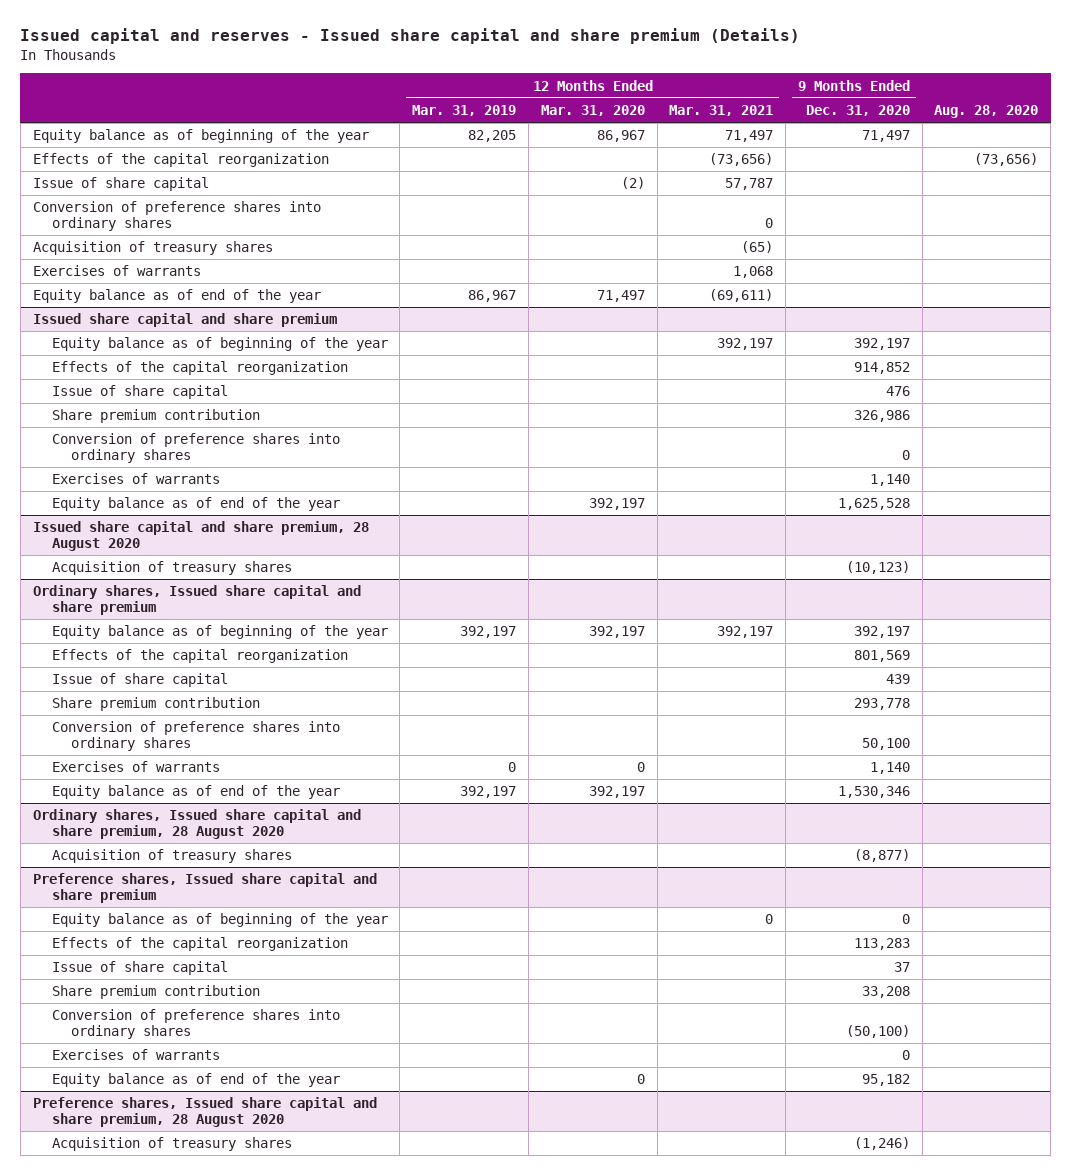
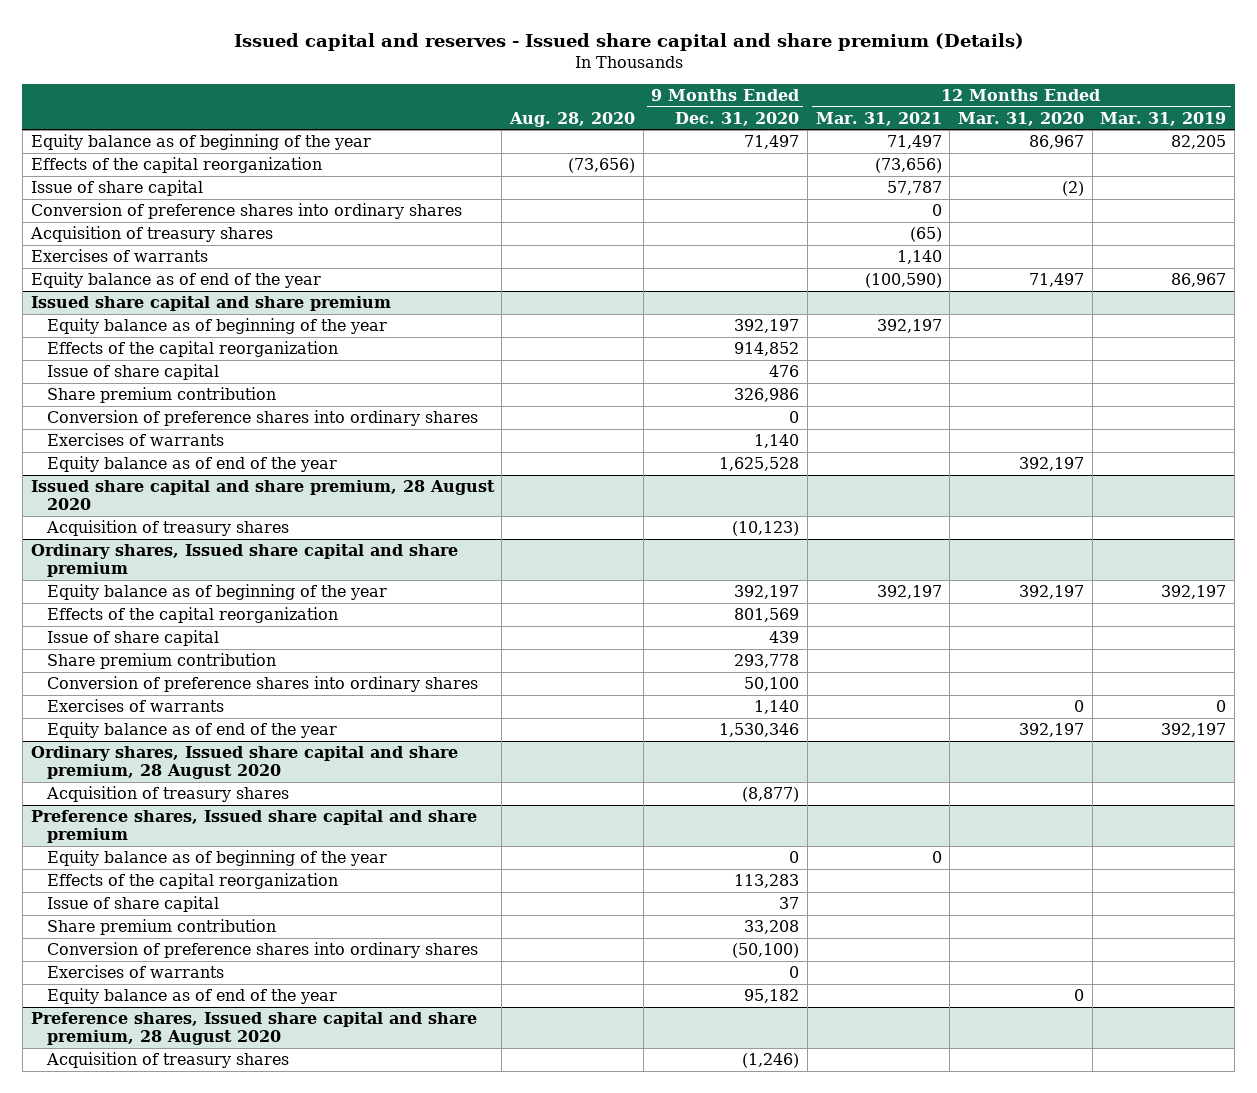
[733,266,774,279] 1,068 -> [896,250,942,265] 1,140
[709,289,774,303] (69,611) -> [864,273,942,289] (100,590)

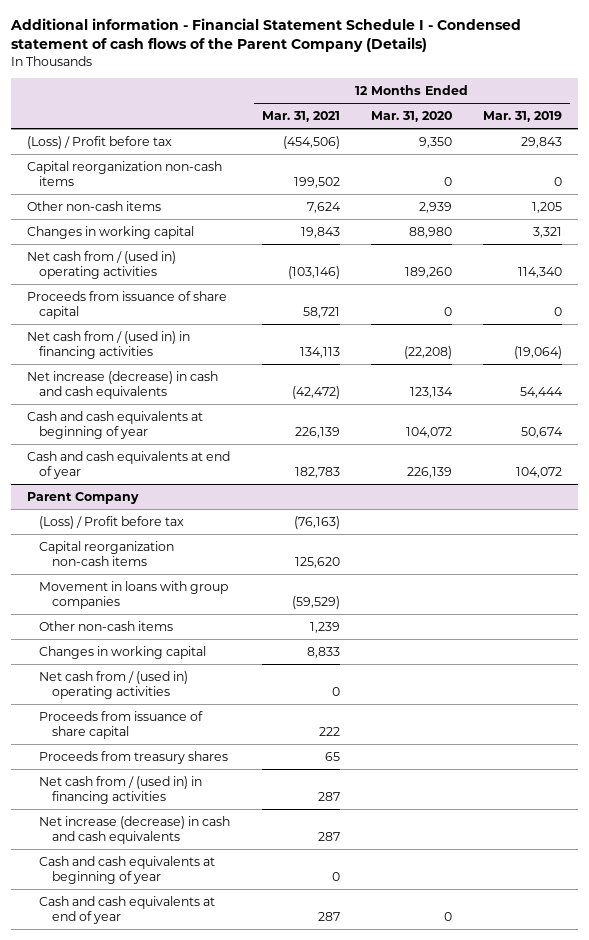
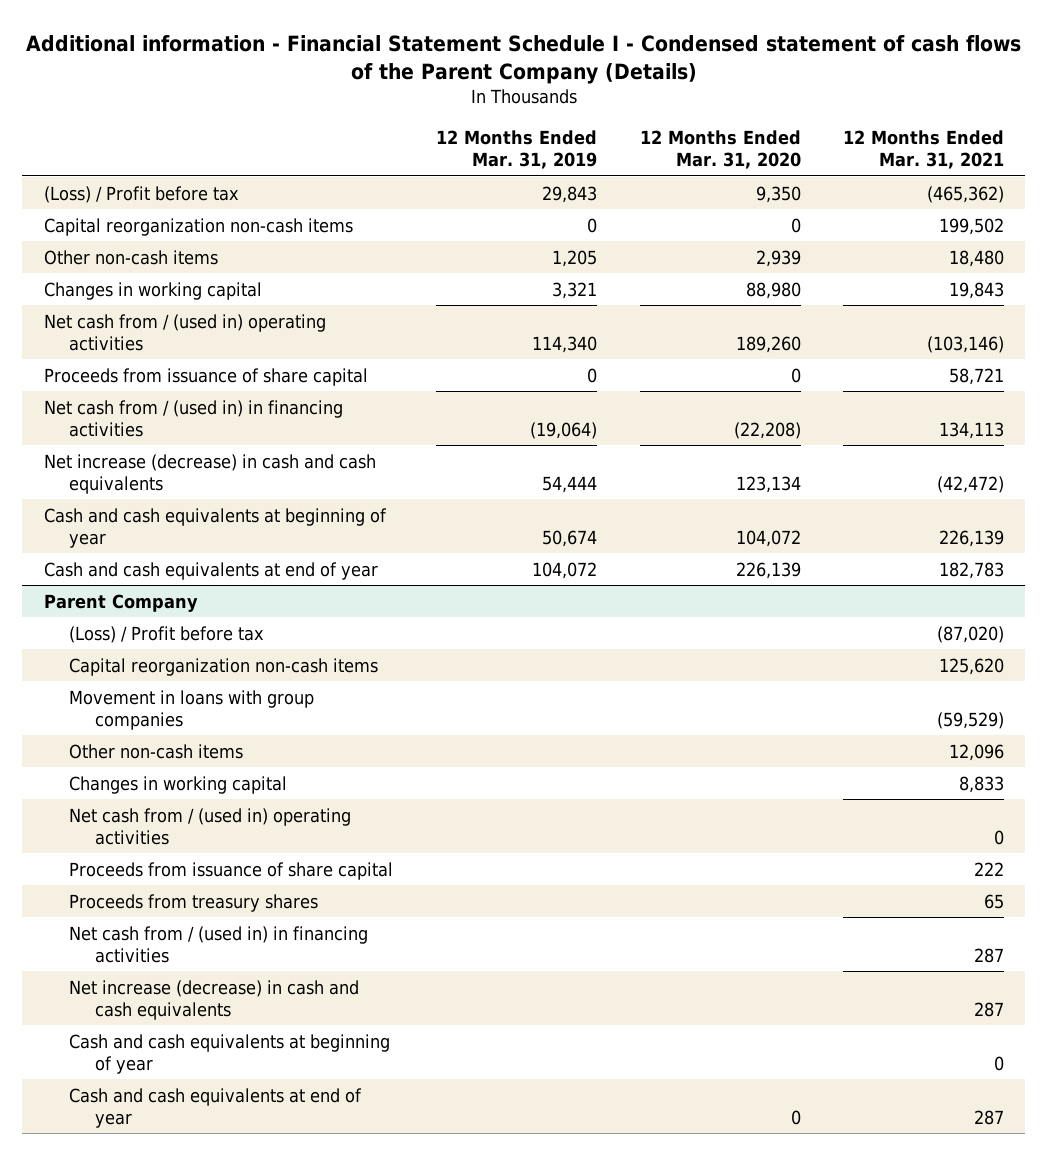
[282,135,340,149] (454,506) -> [927,185,1005,203] (465,362)
[306,201,341,213] 7,624 -> [949,249,1005,267] 18,480
[293,515,340,529] (76,163) -> [937,625,1005,643] (87,020)
[309,621,340,633] 1,239 -> [949,743,1005,761] 12,096

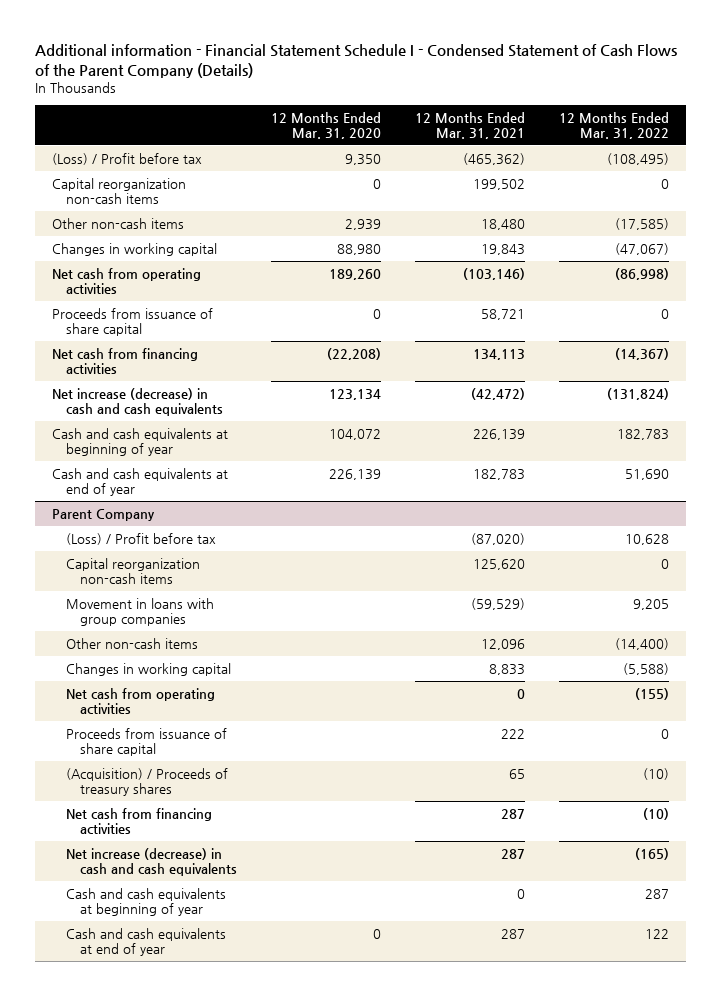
[25,34,1021,84] Additional information - Financial Statement Schedule I - Condensed statement of cash flows of the Parent Company (Details) -> [35,43,678,78] Additional information - Financial Statement Schedule I - Condensed Statement of Cash Flows of the Parent Company (Details)
[435,130,597,170] 12 Months Ended Mar. 31, 2019 -> none
none -> [559,111,670,139] 12 Months Ended Mar. 31, 2022
[43,313,326,351] Net cash from / (used in) operating activities -> [52,267,202,295] Net cash from operating activities
[43,399,343,437] Net cash from / (used in) in financing activities -> [52,347,199,375] Net cash from financing activities
[69,807,352,845] Net cash from / (used in) operating activities -> [66,687,216,715] Net cash from operating activities
[69,893,319,912] Proceeds from treasury shares -> [66,767,229,797] (Acquisition) / Proceeds of treasury shares
[69,925,369,963] Net cash from / (used in) in financing activities -> [66,807,213,835] Net cash from financing activities

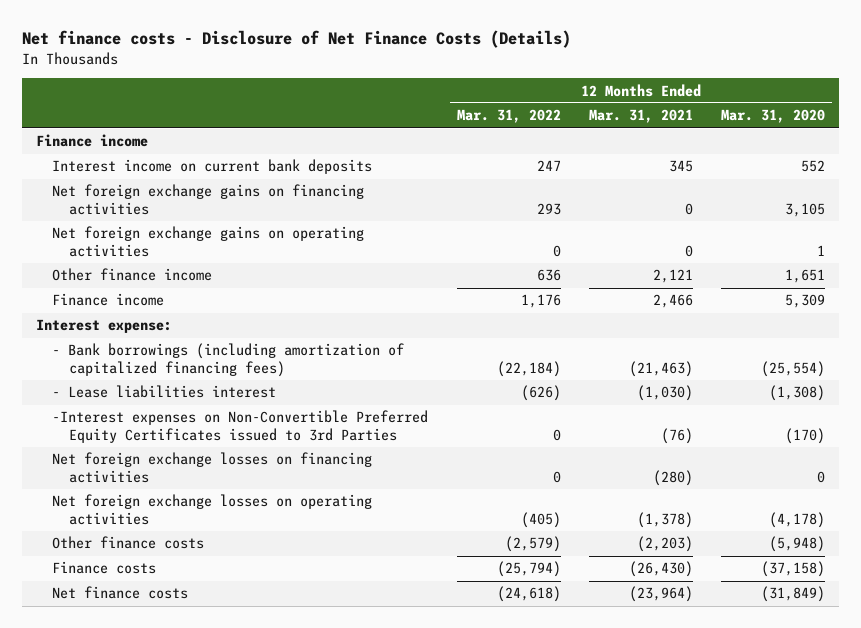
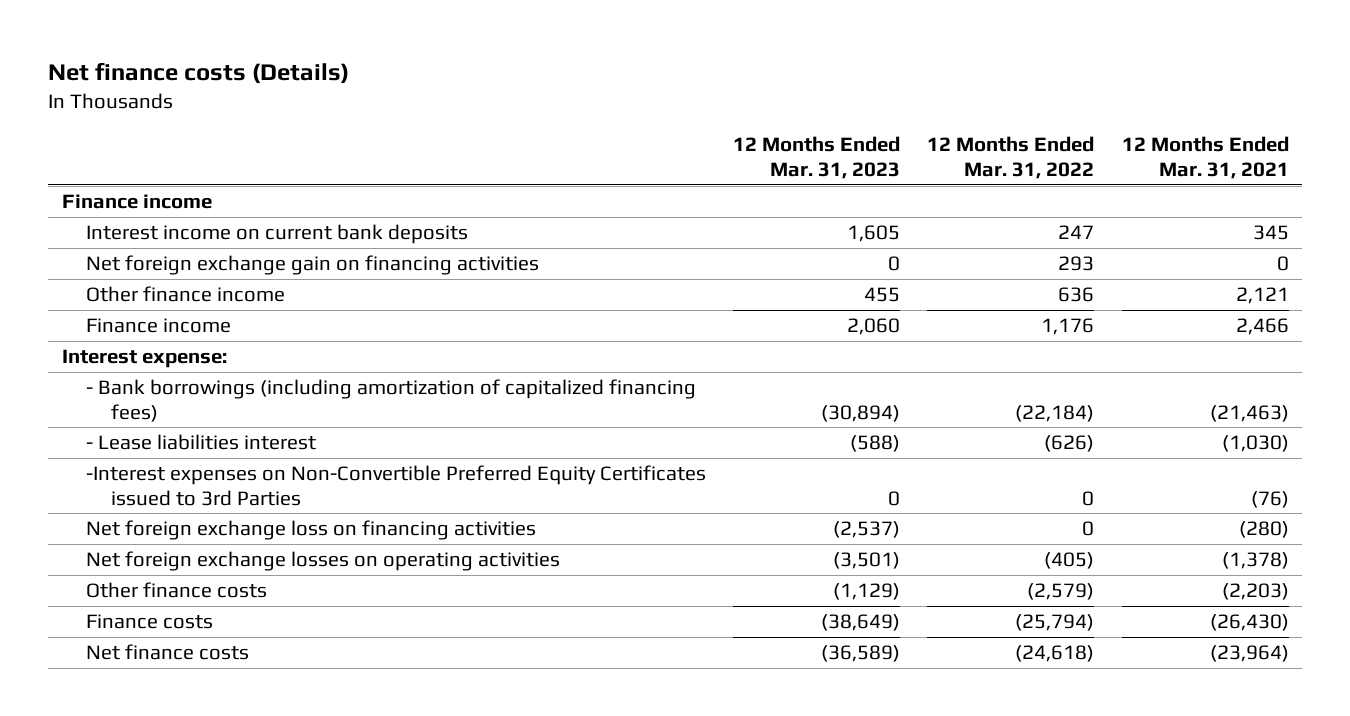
[21,30,571,49] Net finance costs - Disclosure of Net Finance Costs (Details) -> [48,62,350,85] Net finance costs (Details)
[721,109,826,124] Mar. 31, 2020 -> none
none -> [733,136,901,179] 12 Months Ended Mar. 31, 2023
[52,226,365,257] Net foreign exchange gains on operating activities -> none
[52,184,365,215] Net foreign exchange gains on financing activities -> [86,255,540,276] Net foreign exchange gain on financing activities
[52,452,373,483] Net foreign exchange losses on financing activities -> [86,520,537,541] Net foreign exchange loss on financing activities

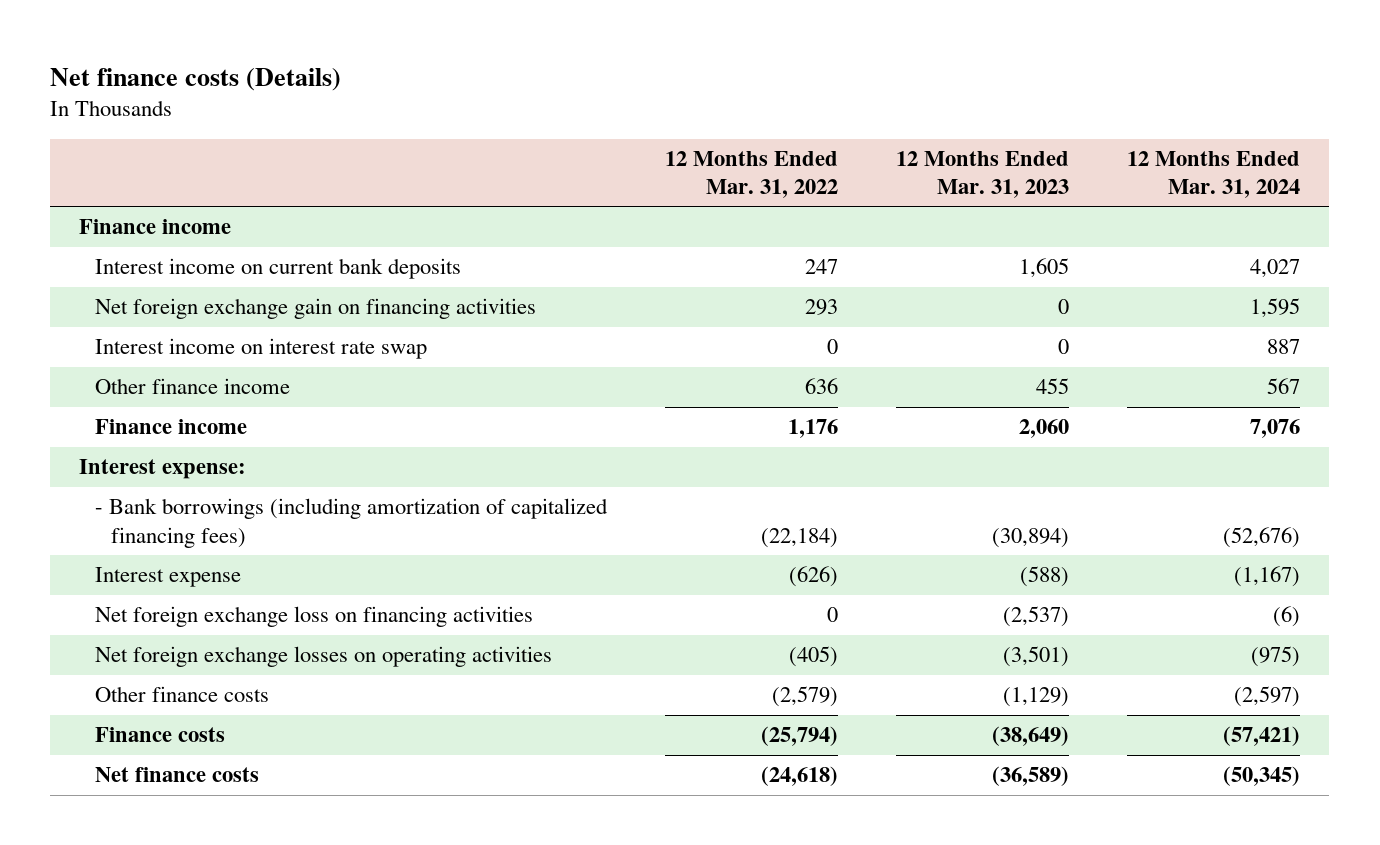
[1121,136,1289,179] 12 Months Ended Mar. 31, 2021 -> none
none -> [1127,150,1301,199] 12 Months Ended Mar. 31, 2024
none -> [95,338,428,360] Interest income on interest rate swap
[86,465,707,506] -Interest expenses on Non-Convertible Preferred Equity Certificates issued to 3rd Parties -> none
[86,434,317,451] - Lease liabilities interest -> [95,567,242,588] Interest expense

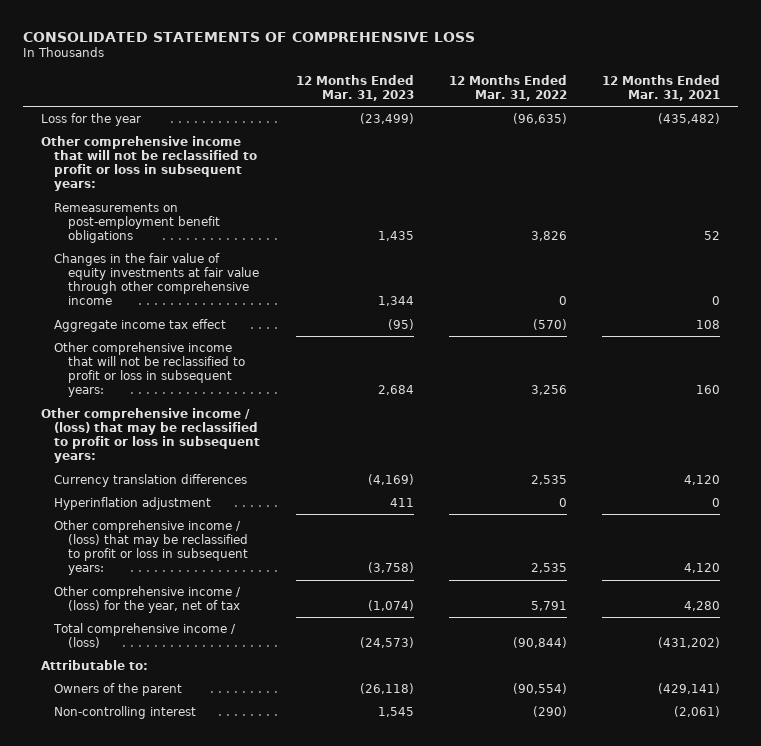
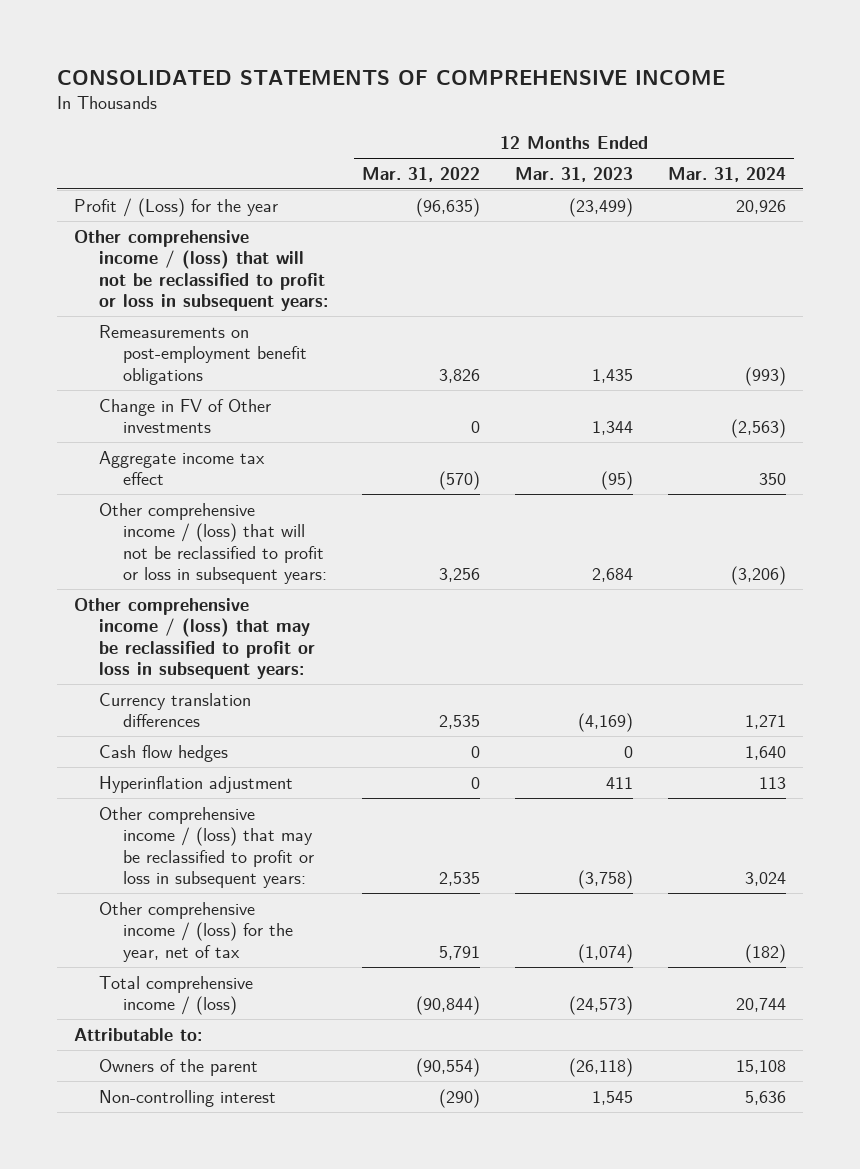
[23,31,476,42] CONSOLIDATED STATEMENTS OF COMPREHENSIVE LOSS -> [56,70,725,87] CONSOLIDATED STATEMENTS OF COMPREHENSIVE INCOME
[602,74,721,102] 12 Months Ended Mar. 31, 2021 -> none
none -> [667,166,786,182] Mar. 31, 2024
[40,112,141,126] Loss for the year -> [74,197,279,217] Profit / (Loss) for the year
[40,135,258,192] Other comprehensive income that will not be reclassified to profit or loss in subsequent years: -> [74,229,328,312] Other comprehensive income / (loss) that will not be reclassified to profit or loss in subsequent years:
[54,252,259,306] Changes in the fair value of equity investments at fair value through other comprehensive income -> [98,398,271,434] Change in FV of Other investments
[54,341,245,398] Other comprehensive income that will not be reclassified to profit or loss in subsequent years: -> [98,502,328,585] Other comprehensive income / (loss) that will not be reclassified to profit or loss in subsequent years:
none -> [98,744,228,762] Cash flow hedges

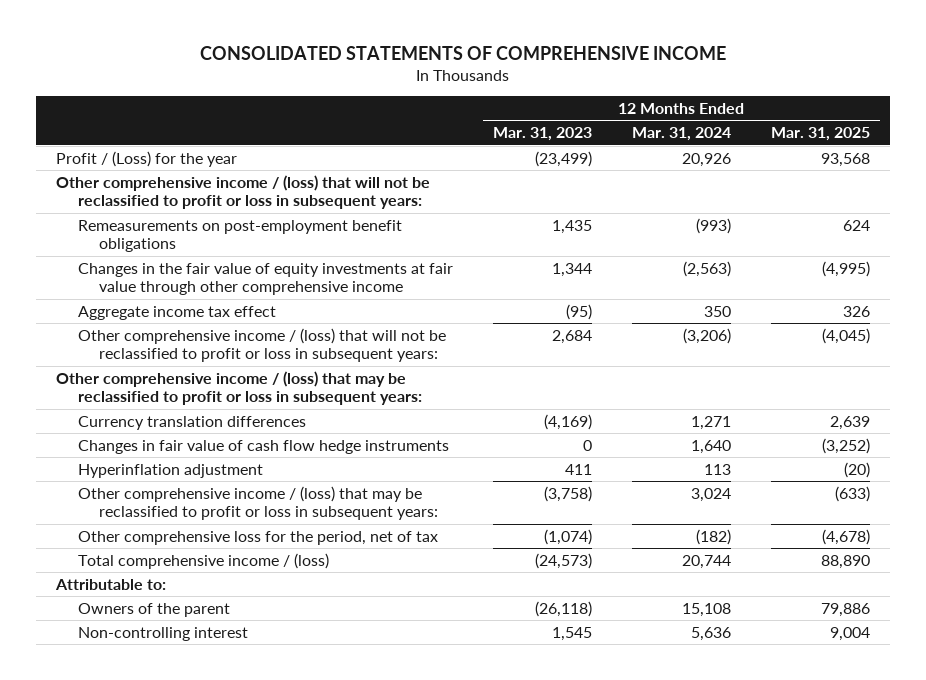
[362,166,481,182] Mar. 31, 2022 -> none
none -> [771,127,871,142] Mar. 31, 2025
[98,398,271,434] Change in FV of Other investments -> [77,262,453,296] Changes in the fair value of equity investments at fair value through other comprehensive income
[98,744,228,762] Cash flow hedges -> [77,439,449,454] Changes in fair value of cash flow hedge instruments
[98,901,294,962] Other comprehensive income / (loss) for the year, net of tax -> [77,530,438,545] Other comprehensive loss for the period, net of tax

